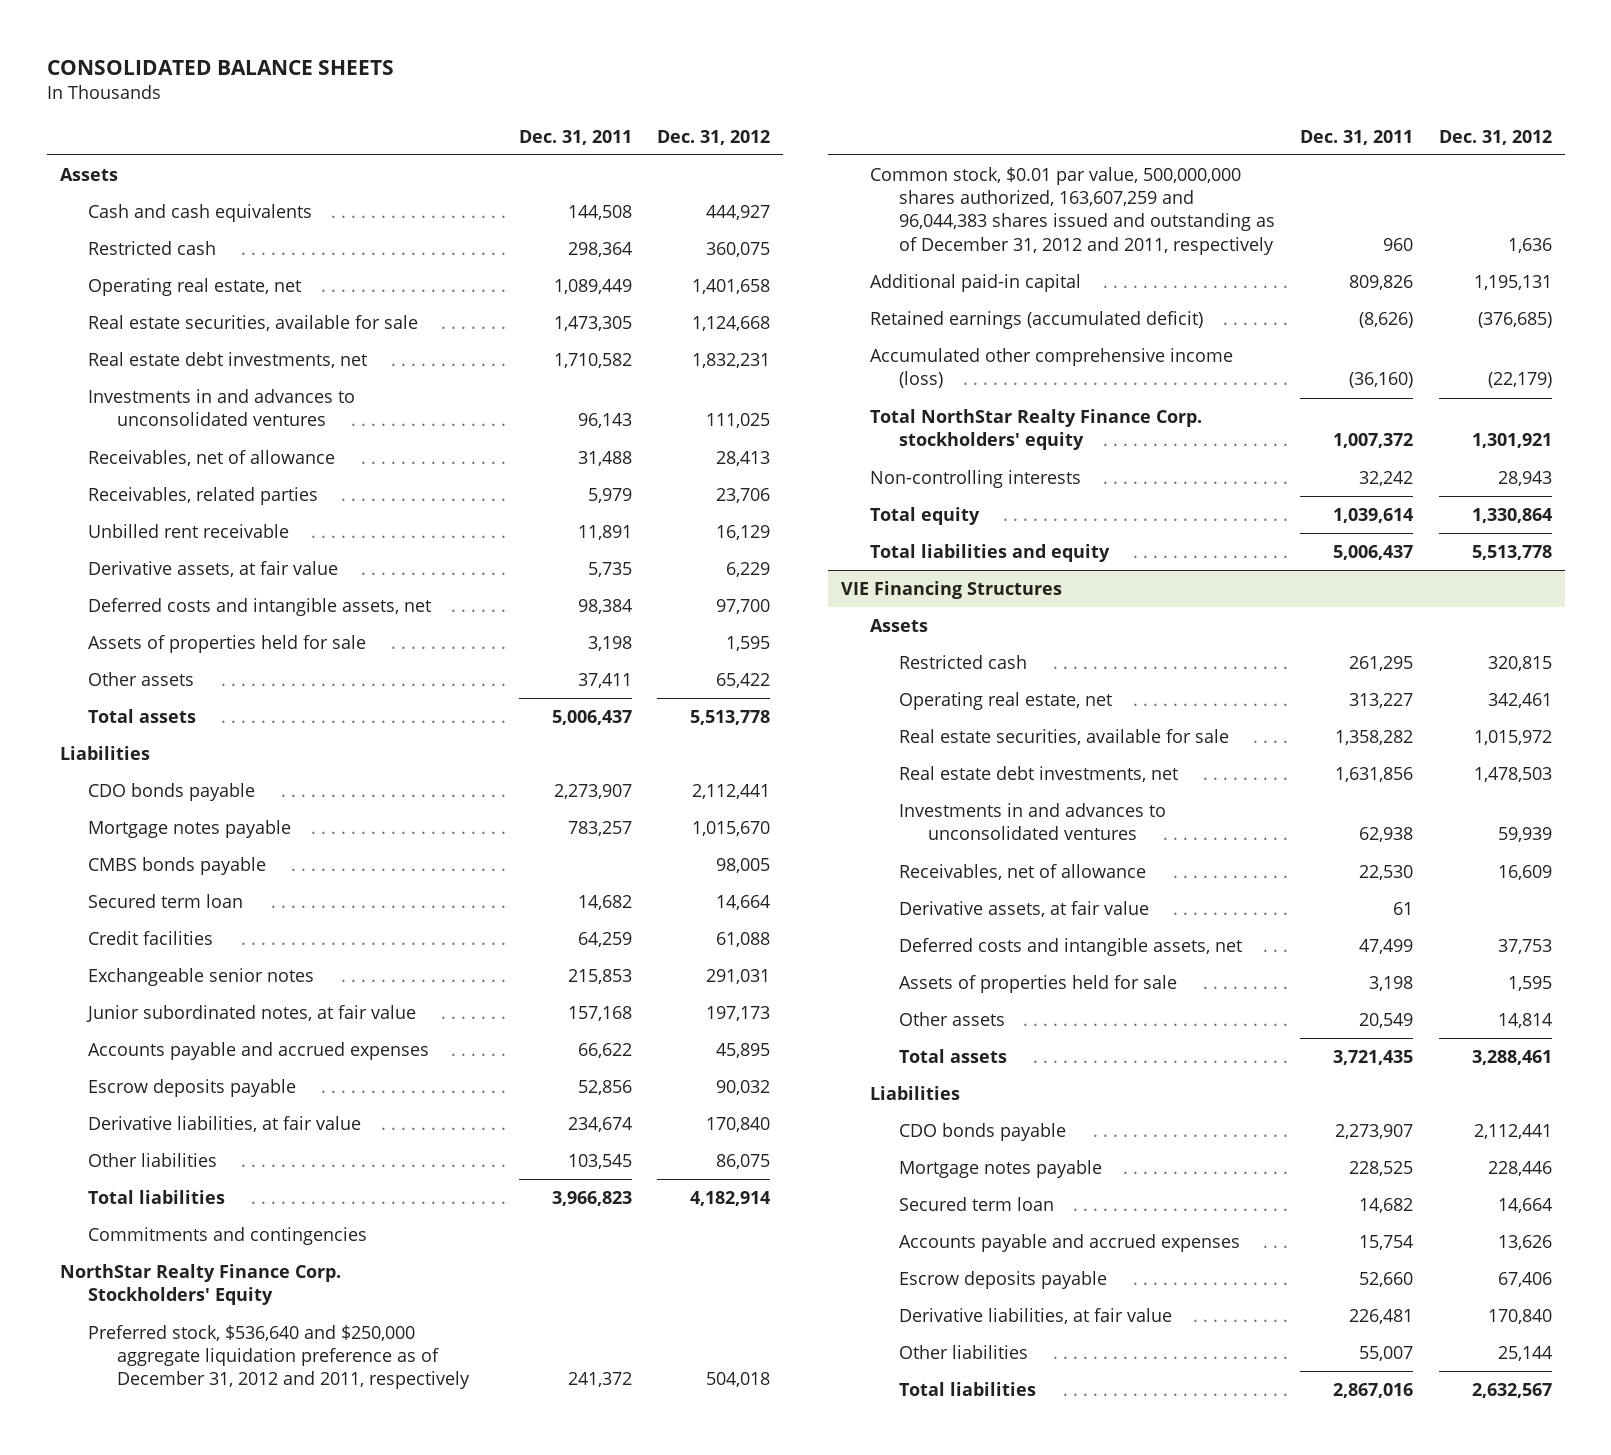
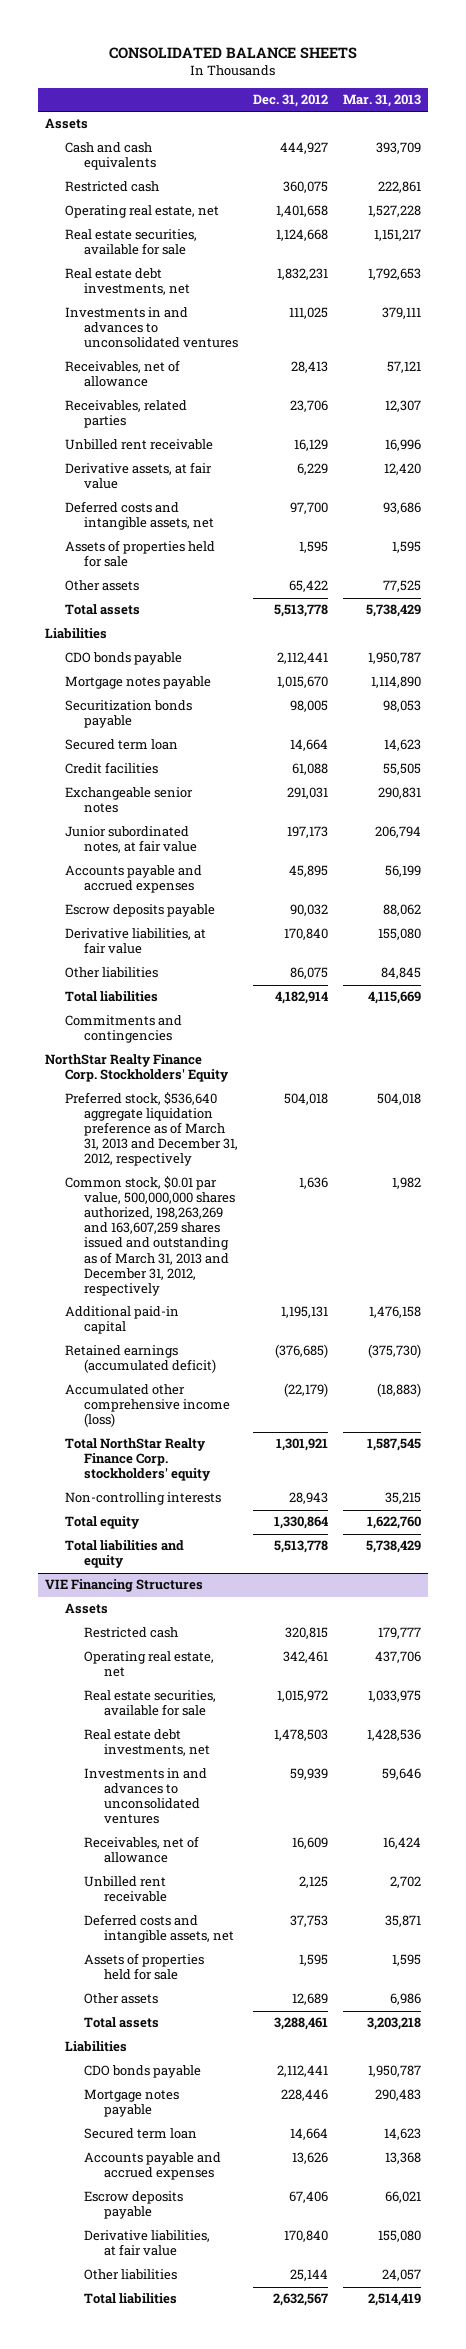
[518,129,632,145] Dec. 31, 2011 -> none
none -> [342,93,421,107] Mar. 31, 2013
[88,857,267,876] CMBS bonds payable -> [64,700,192,729] Securitization bonds payable
[88,1325,471,1390] Preferred stock, $536,640 and $250,000 aggregate liquidation preference as of December 31, 2012 and 2011, respectively -> [64,1092,239,1167] Preferred stock, $536,640 aggregate liquidation preference as of March 31, 2013 and December 31, 2012, respectively
[870,167,1275,255] Common stock, $0.01 par value, 500,000,000 shares authorized, 163,607,259 and 96,044,383 shares issued and outstanding as of December 31, 2012 and 2011, respectively -> [64,1176,236,1296] Common stock, $0.01 par value, 500,000,000 shares authorized, 198,263,269 and 163,607,259 shares issued and outstanding as of March 31, 2013 and December 31, 2012, respectively
[898,901,1149,918] Derivative assets, at fair value -> none
none -> [84,1876,168,1903] Unbilled rent receivable
[1497,1013,1552,1029] 14,814 -> [292,1993,329,2006] 12,689

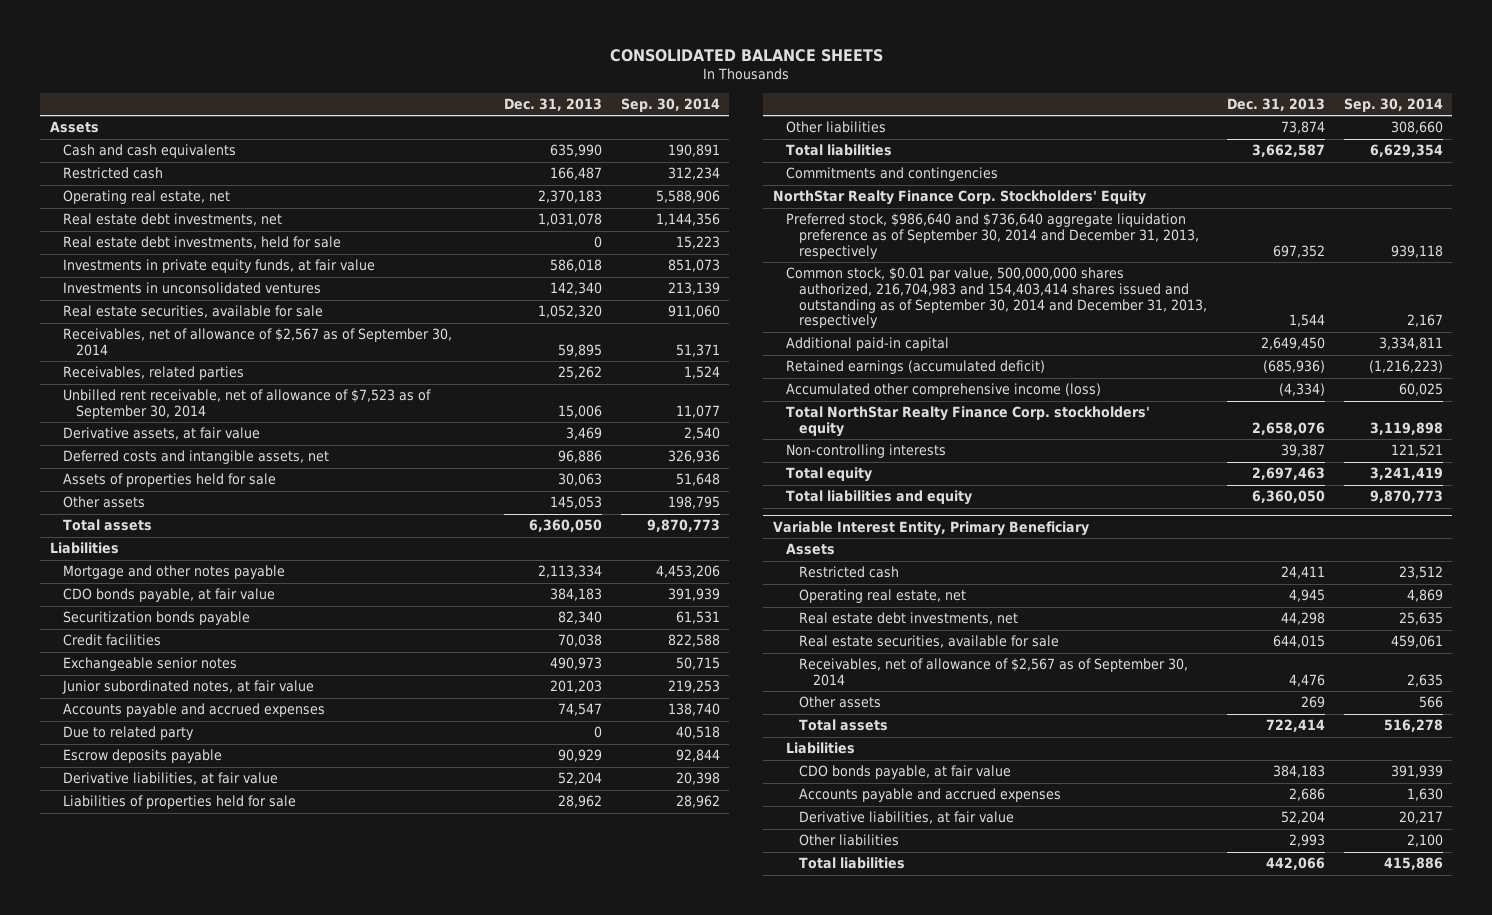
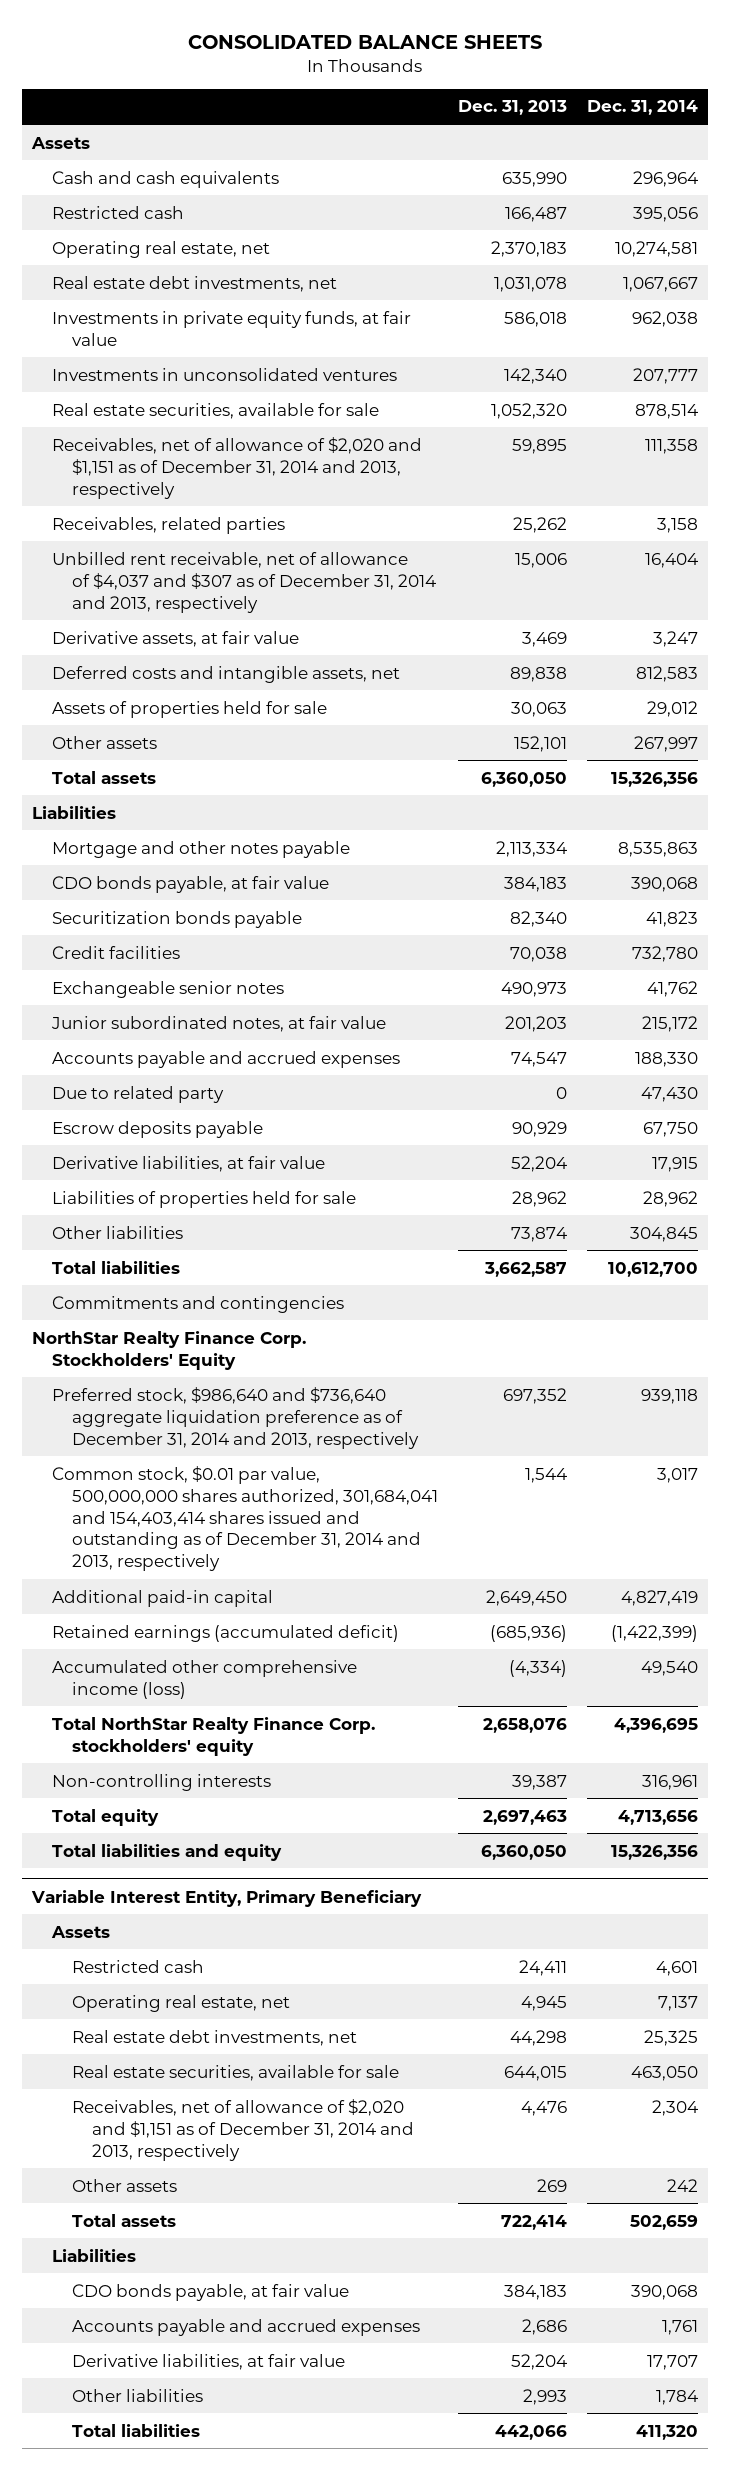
[620,97,720,112] Sep. 30, 2014 -> none
none -> [587,100,699,116] Dec. 31, 2014
[63,236,342,250] Real estate debt investments, held for sale -> none
[63,328,453,356] Receivables, net of allowance of $2,567 as of September 30, 2014 -> [52,436,423,499] Receivables, net of allowance of $2,020 and $1,151 as of December 31, 2014 and 2013, respectively
[63,389,432,419] Unbilled rent receivable, net of allowance of $7,523 as of September 30, 2014 -> [52,551,436,613] Unbilled rent receivable, net of allowance of $4,037 and $307 as of December 31, 2014 and 2013, respectively
[557,450,602,464] 96,886 -> [510,666,568,682] 89,838
[549,496,602,510] 145,053 -> [514,735,568,752] 152,101
[786,213,1200,259] Preferred stock, $986,640 and $736,640 aggregate liquidation preference as of September 30, 2014 and December 31, 2013, respectively -> [52,1386,419,1449] Preferred stock, $986,640 and $736,640 aggregate liquidation preference as of December 31, 2014 and 2013, respectively
[786,267,1208,329] Common stock, $0.01 par value, 500,000,000 shares authorized, 216,704,983 and 154,403,414 shares issued and outstanding as of September 30, 2014 and December 31, 2013, respectively -> [52,1465,438,1572] Common stock, $0.01 par value, 500,000,000 shares authorized, 301,684,041 and 154,403,414 shares issued and outstanding as of December 31, 2014 and 2013, respectively
[799,658,1189,686] Receivables, net of allowance of $2,567 as of September 30, 2014 -> [71,2098,414,2161] Receivables, net of allowance of $2,020 and $1,151 as of December 31, 2014 and 2013, respectively

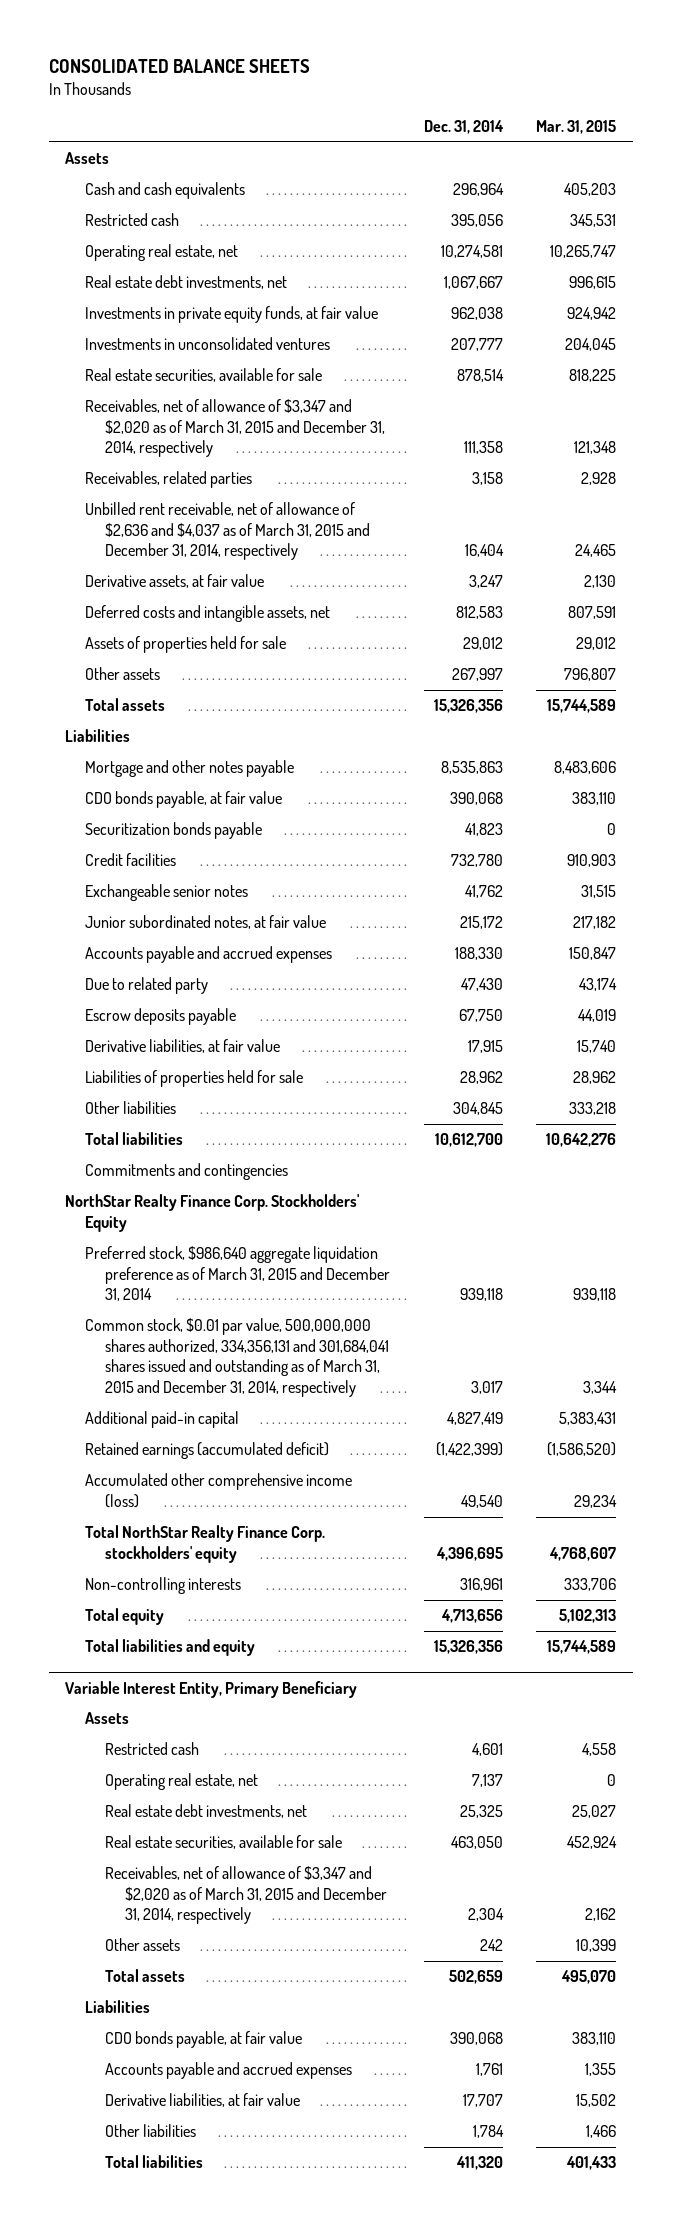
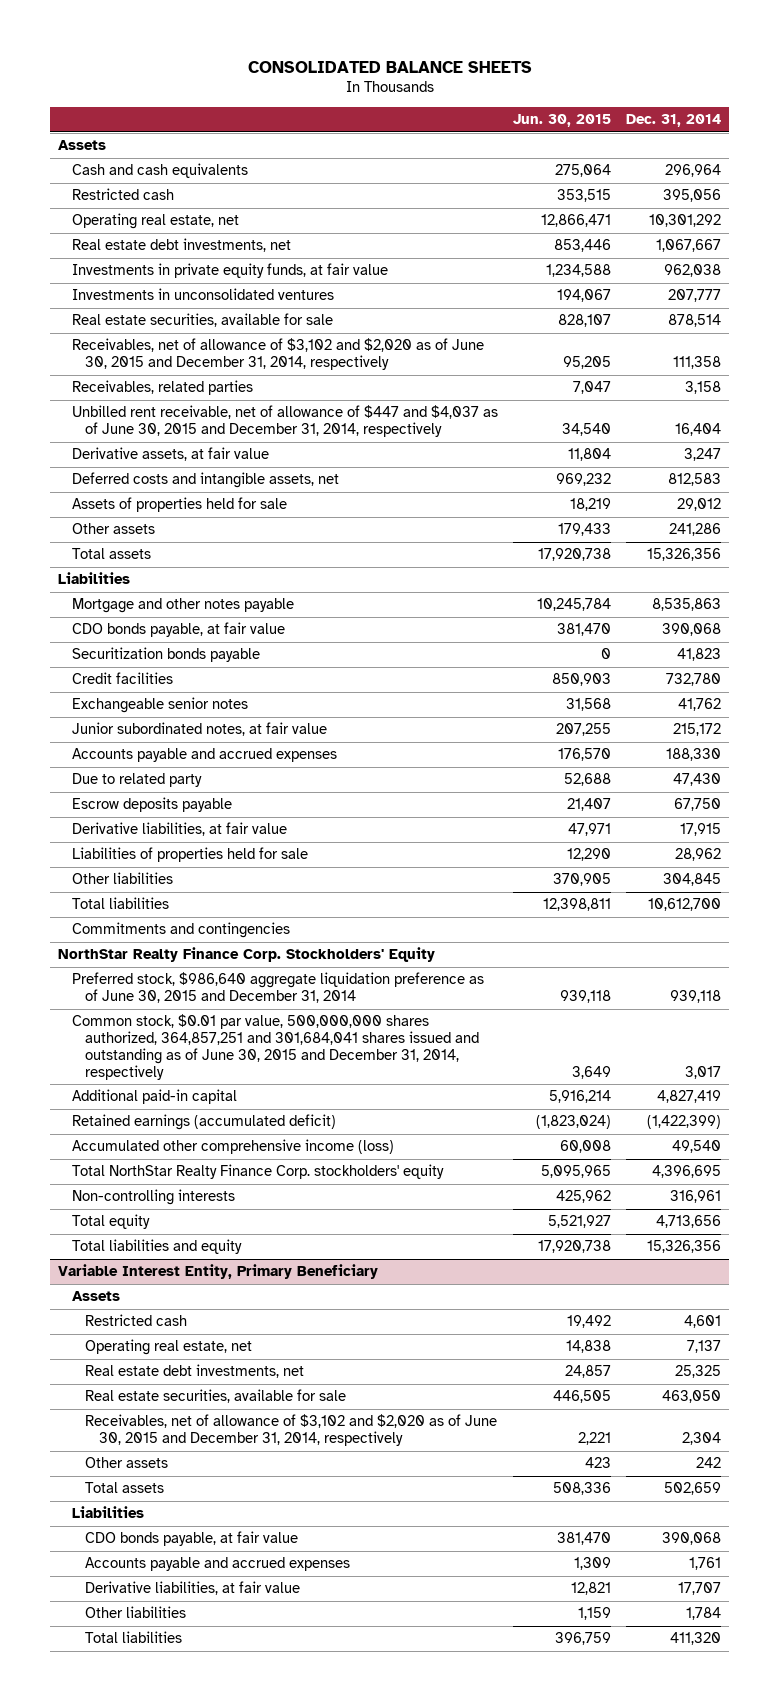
[536,120,617,135] Mar. 31, 2015 -> none
none -> [512,114,611,128] Jun. 30, 2015
[440,245,503,259] 10,274,581 -> [649,214,722,228] 10,301,292
[85,399,386,458] Receivables, net of allowance of $3,347 and $2,020 as of March 31, 2015 and December 31, 2014, respectively -> [71,338,484,371] Receivables, net of allowance of $3,102 and $2,020 as of June 30, 2015 and December 31, 2014, respectively
[85,502,371,561] Unbilled rent receivable, net of allowance of $2,636 and $4,037 as of March 31, 2015 and December 31, 2014, respectively -> [71,405,498,438] Unbilled rent receivable, net of allowance of $447 and $4,037 as of June 30, 2015 and December 31, 2014, respectively
[451,668,503,682] 267,997 -> [669,523,722,537] 241,286
[85,1246,391,1302] Preferred stock, $986,640 aggregate liquidation preference as of March 31, 2015 and December 31, 2014 -> [71,972,484,1004] Preferred stock, $986,640 aggregate liquidation preference as of June 30, 2015 and December 31, 2014
[85,1318,390,1397] Common stock, $0.01 par value, 500,000,000 shares authorized, 334,356,131 and 301,684,041 shares issued and outstanding as of March 31, 2015 and December 31, 2014, respectively -> [71,1014,480,1080] Common stock, $0.01 par value, 500,000,000 shares authorized, 364,857,251 and 301,684,041 shares issued and outstanding as of June 30, 2015 and December 31, 2014, respectively
[105,1866,388,1925] Receivables, net of allowance of $3,347 and $2,020 as of March 31, 2015 and December 31, 2014, respectively -> [85,1414,498,1447] Receivables, net of allowance of $3,102 and $2,020 as of June 30, 2015 and December 31, 2014, respectively

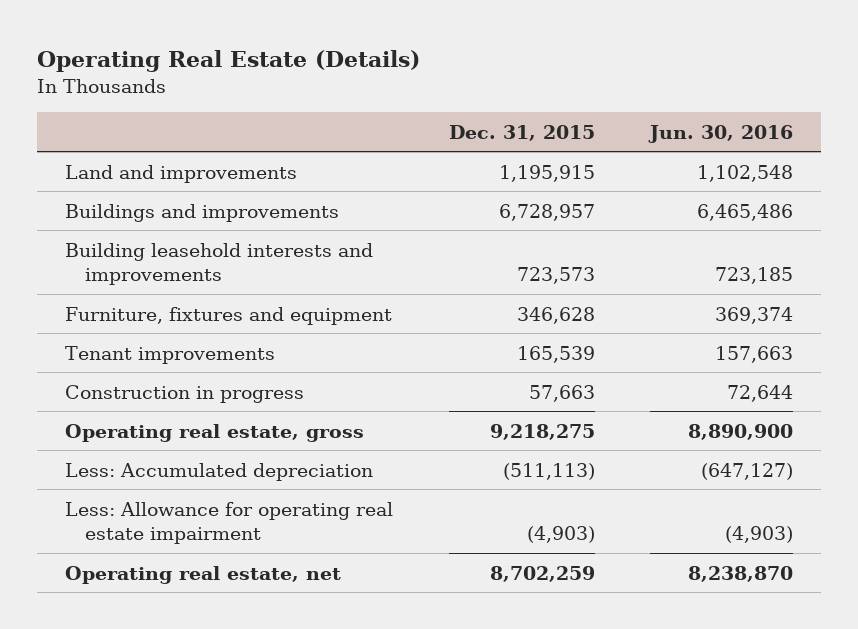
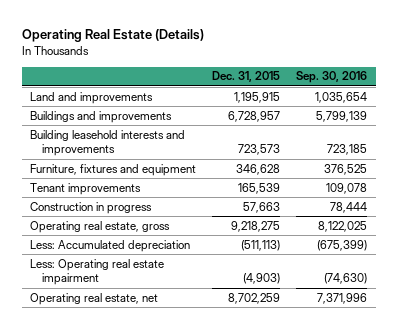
[648,124,794,143] Jun. 30, 2016 -> none
none -> [296,71,368,84] Sep. 30, 2016
[64,501,393,544] Less: Allowance for operating real estate impairment -> [29,258,164,286] Less: Operating real estate impairment

